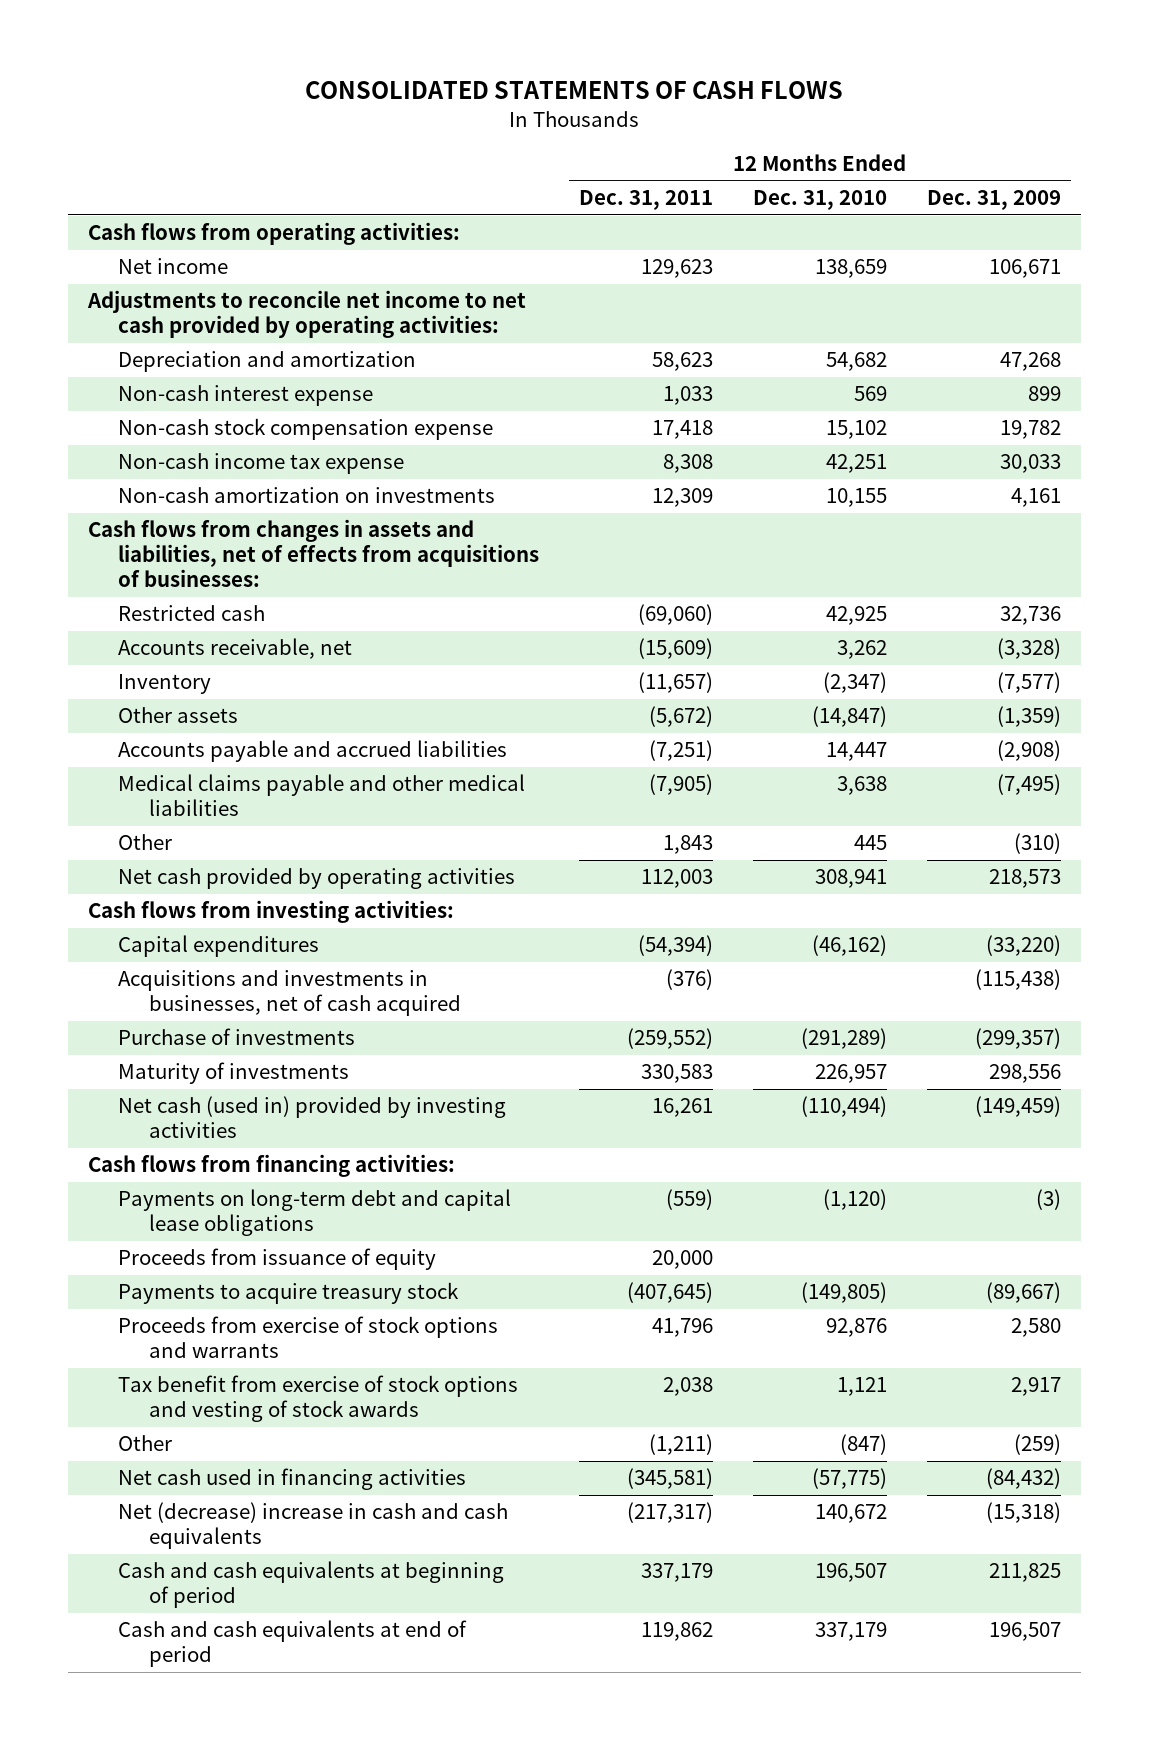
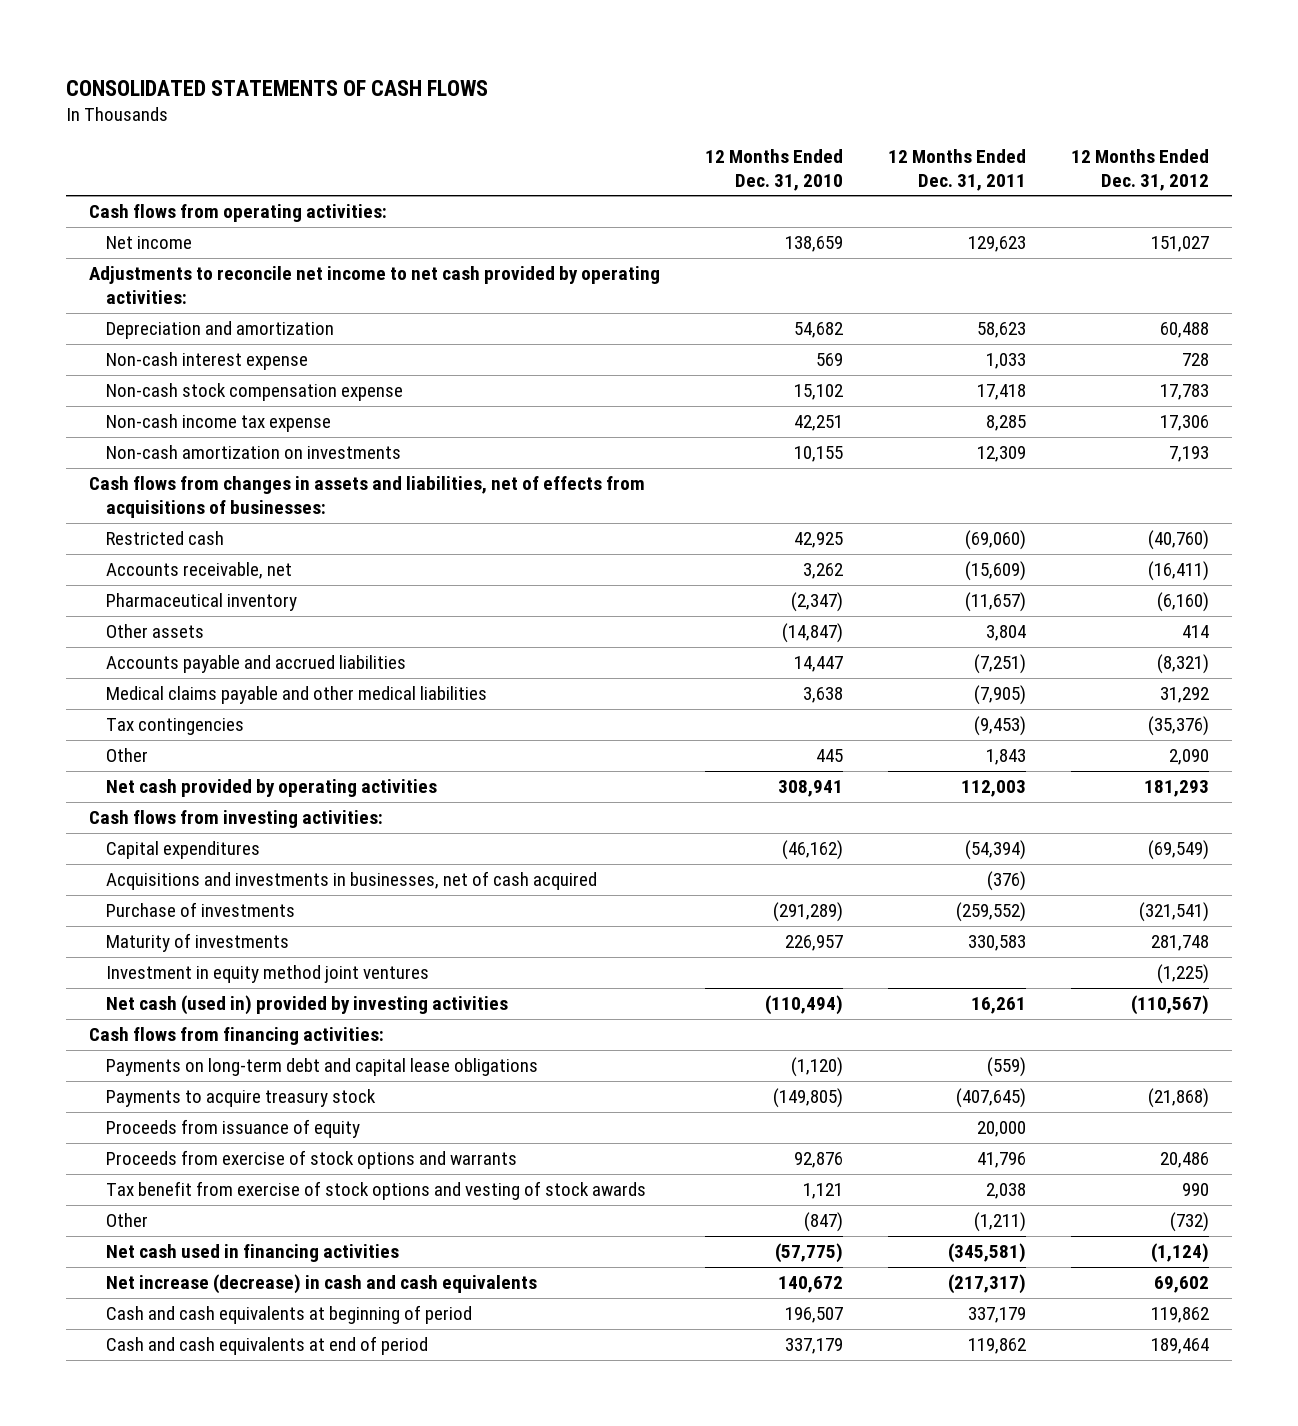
[926,190,1061,211] Dec. 31, 2009 -> none
none -> [1071,149,1210,191] 12 Months Ended Dec. 31, 2012
[663,454,714,474] 8,308 -> [985,415,1026,432] 8,285
[118,674,212,695] Inventory -> [105,593,297,612] Pharmaceutical inventory
[649,706,714,728] (5,672) -> [985,625,1026,642] 3,804
none -> [105,718,244,736] Tax contingencies
none -> [105,965,429,984] Investment in equity method joint ventures
[118,1248,437,1271] Proceeds from issuance of equity -> [105,1119,360,1139] Proceeds from issuance of equity
[118,1502,509,1550] Net (decrease) increase in cash and cash equivalents -> [105,1274,537,1295] Net increase (decrease) in cash and cash equivalents

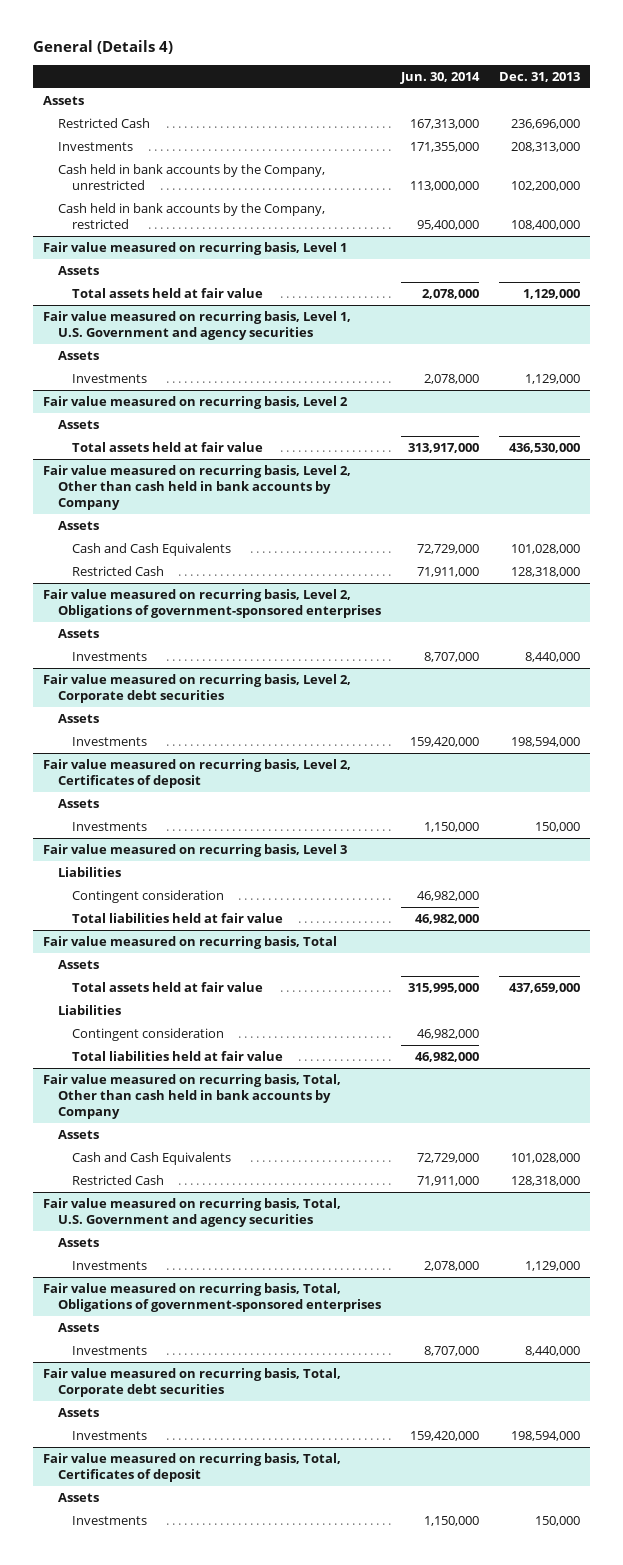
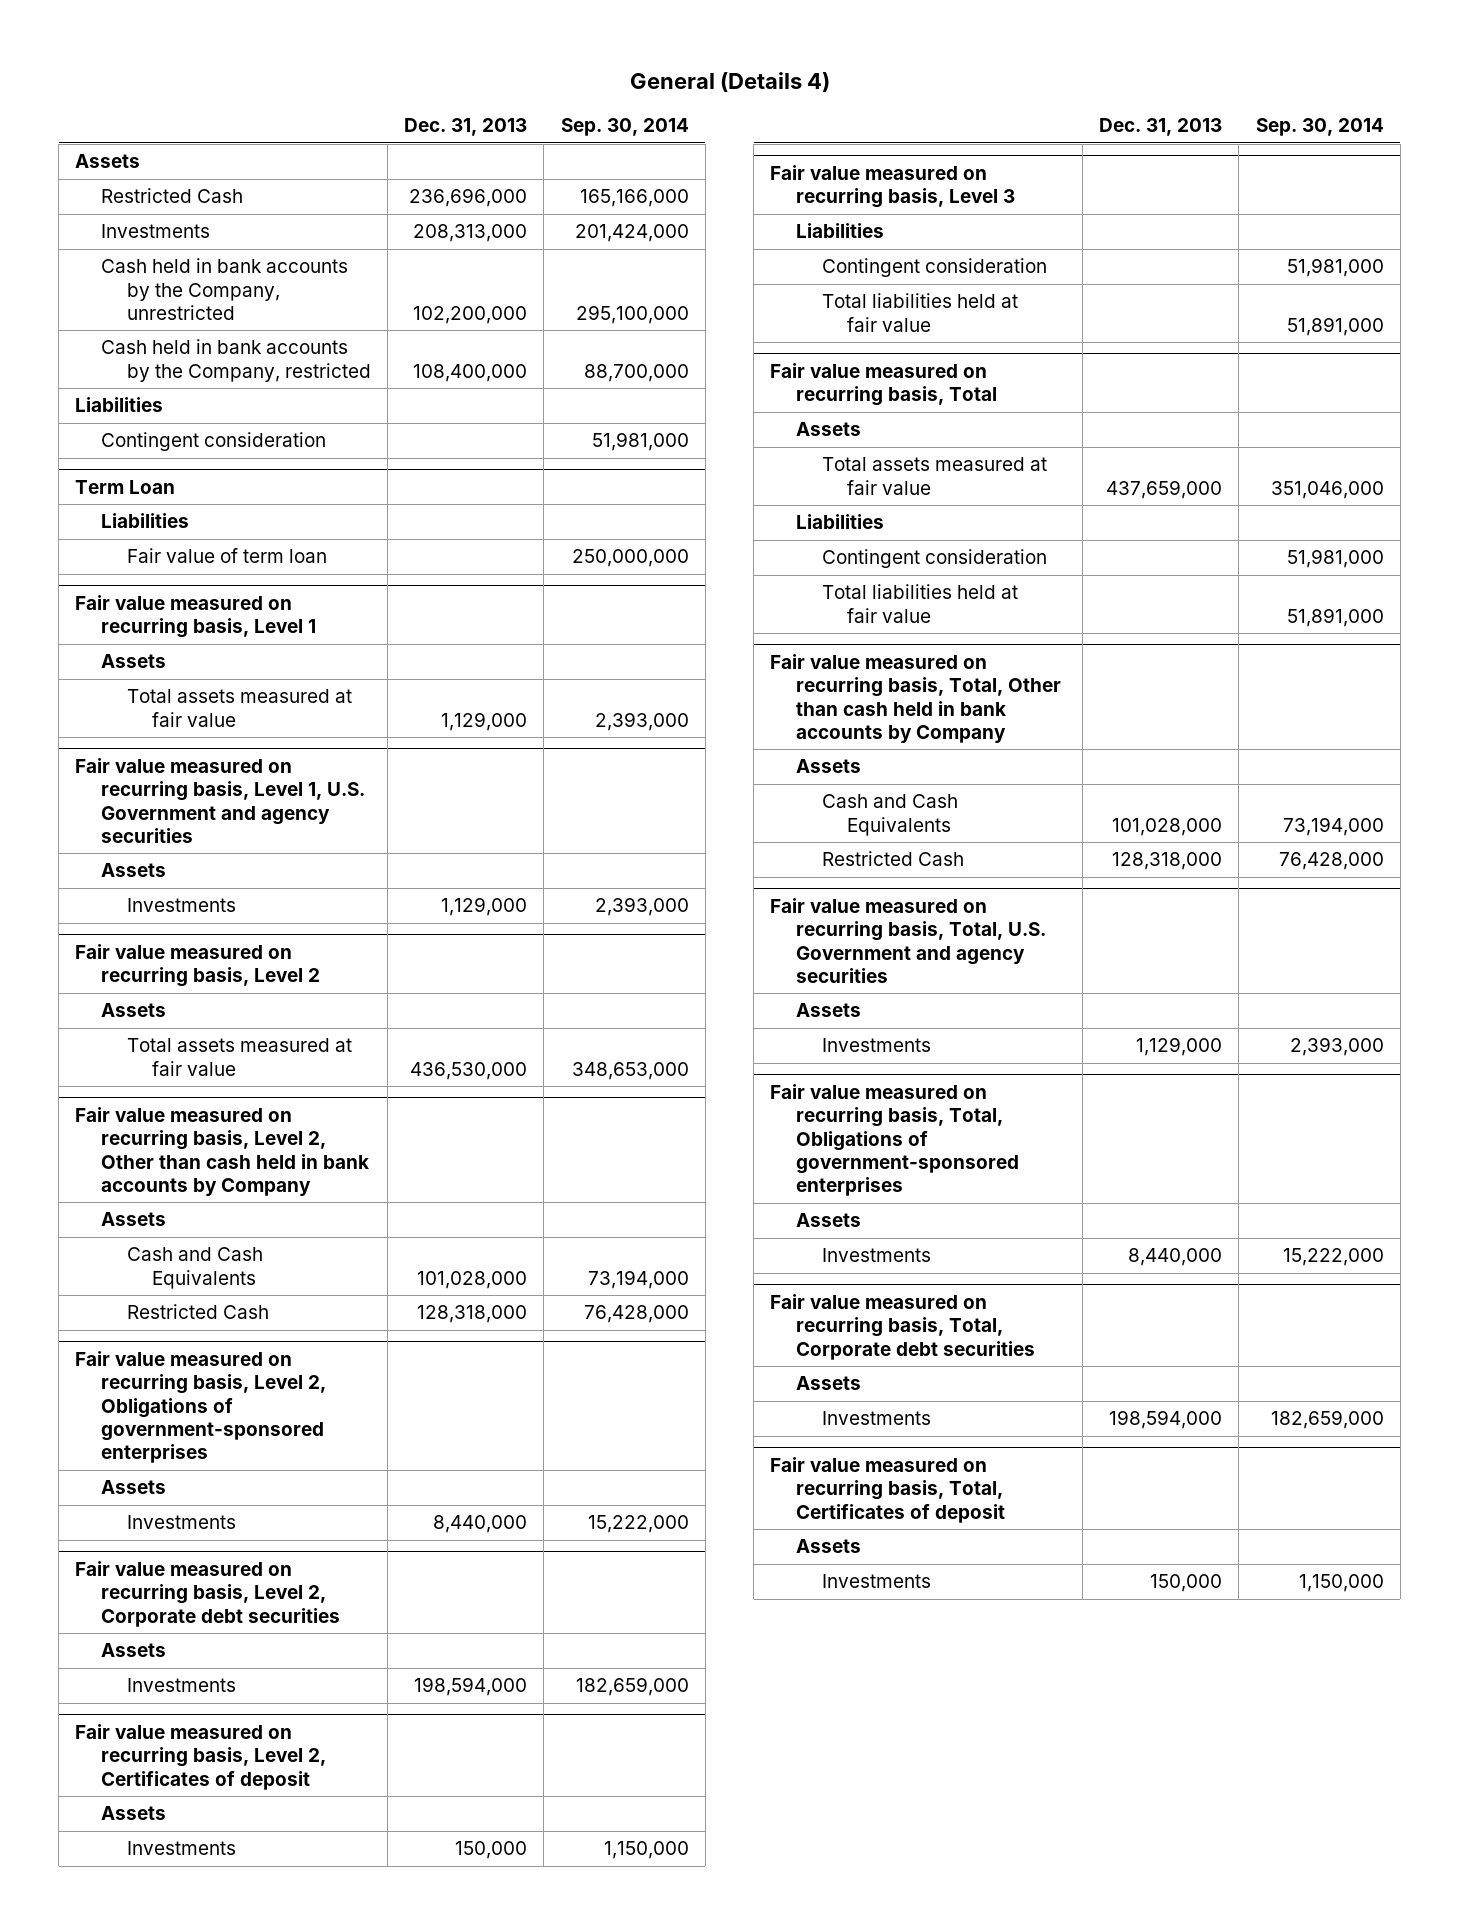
[399,71,480,84] Jun. 30, 2014 -> none
none -> [560,118,689,137] Sep. 30, 2014
none -> [75,397,164,413] Liabilities
none -> [101,432,327,452] Contingent consideration
none -> [75,480,176,495] Term Loan
none -> [101,513,190,529] Liabilities
none -> [126,548,327,564] Fair value of term loan
[72,288,264,299] Total assets held at fair value -> [126,689,352,727] Total assets measured at fair value
[72,442,264,453] Total assets held at fair value -> [126,1038,352,1076] Total assets measured at fair value
[72,982,264,993] Total assets held at fair value -> [821,457,1047,495] Total assets measured at fair value

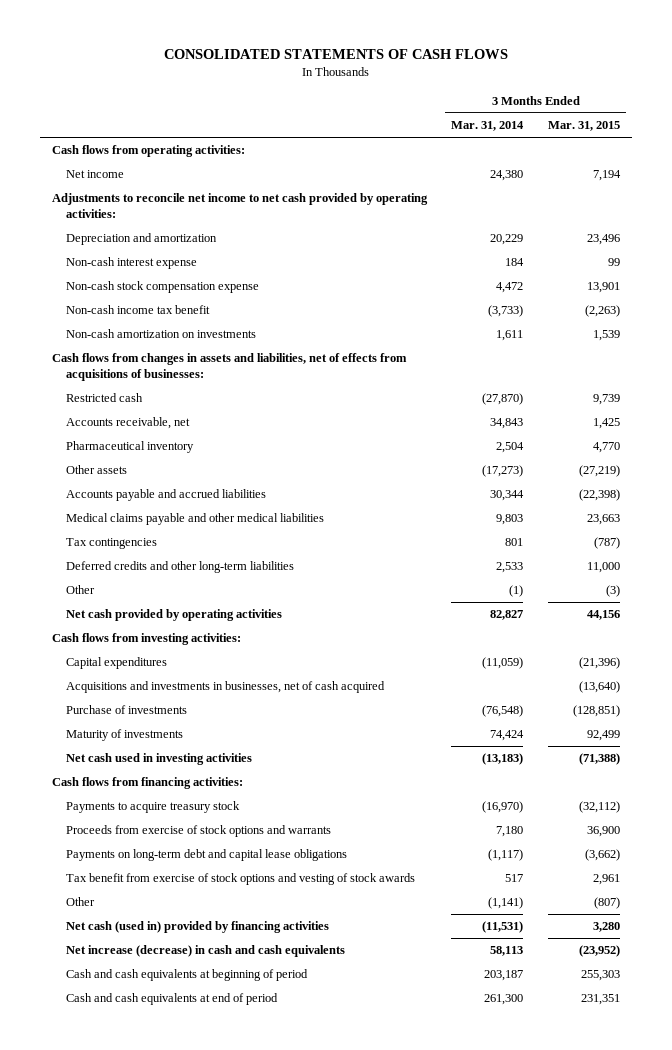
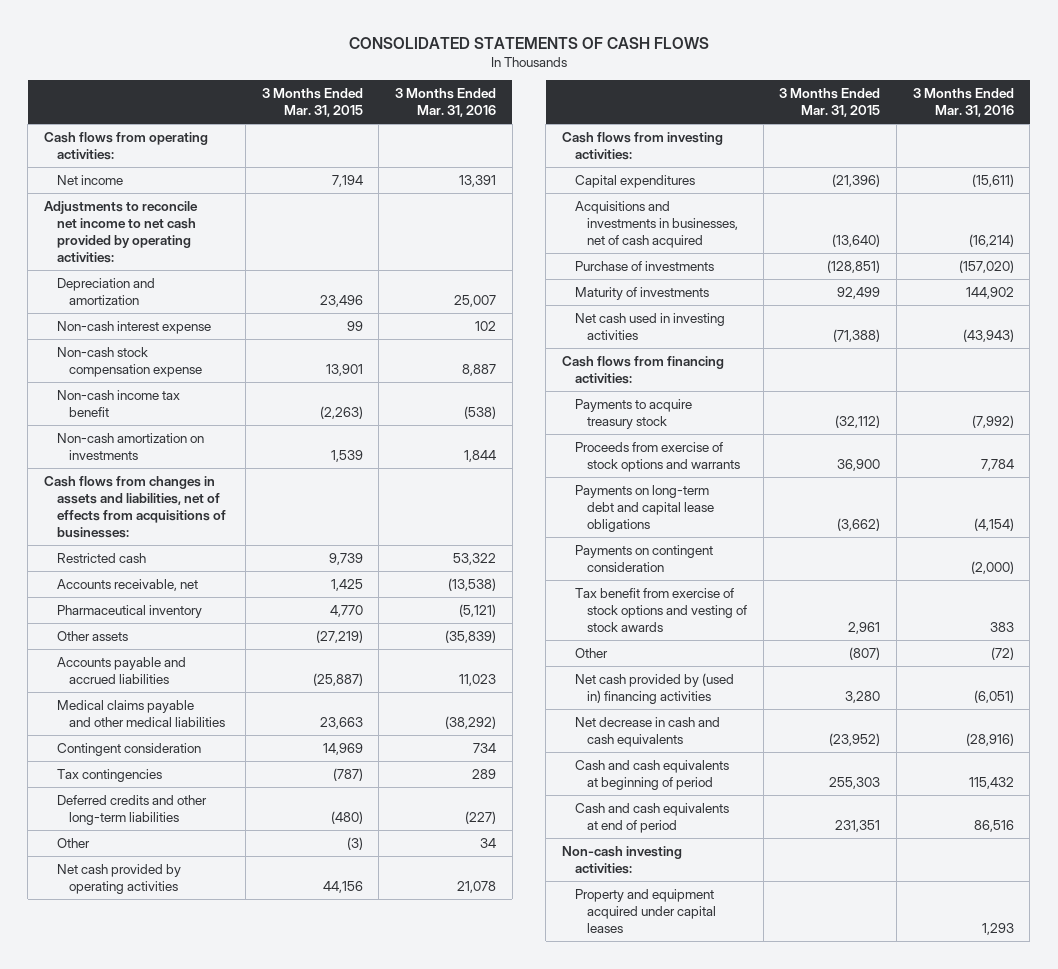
[451,121,525,132] Mar. 31, 2014 -> none
none -> [394,88,496,118] 3 Months Ended Mar. 31, 2016
[578,489,620,502] (22,398) -> [312,672,363,686] (25,887)
none -> [56,742,201,756] Contingent consideration
[586,562,620,574] 11,000 -> [330,810,363,824] (480)
none -> [574,544,713,572] Payments on contingent consideration
[65,921,329,934] Net cash (used in) provided by financing activities -> [574,672,734,704] Net cash provided by (used in) financing activities
[65,945,345,958] Net increase (decrease) in cash and cash equivalents -> [574,716,720,747] Net decrease in cash and cash equivalents
none -> [561,845,682,874] Non-cash investing activities:
none -> [574,888,717,934] Property and equipment acquired under capital leases

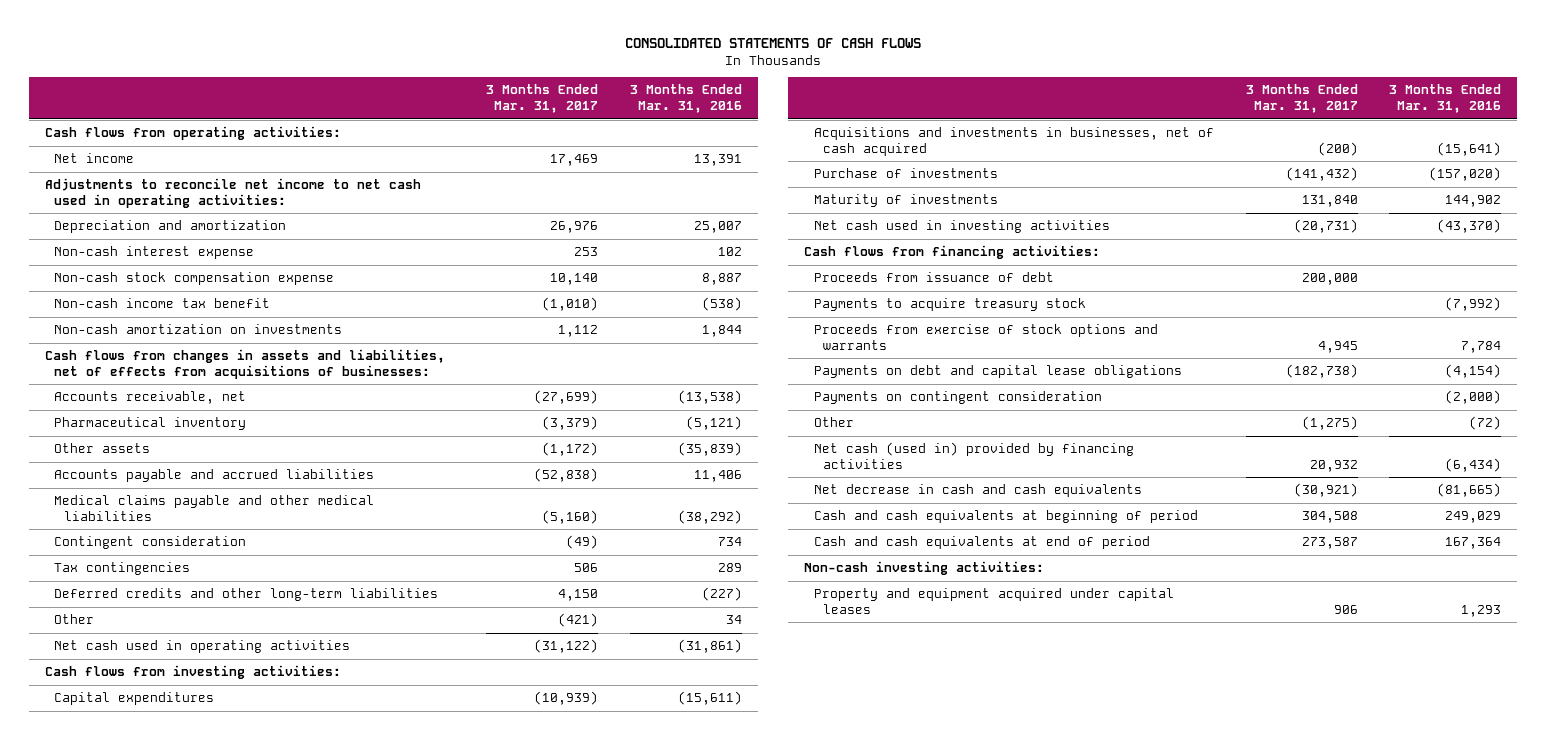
[261,88,363,118] 3 Months Ended Mar. 31, 2015 -> none
none -> [485,84,598,114] 3 Months Ended Mar. 31, 2017
[44,200,199,264] Adjustments to reconcile net income to net cash provided by operating activities: -> [44,178,421,208] Adjustments to reconcile net income to net cash used in operating activities:
[56,552,146,563] Restricted cash -> none
[458,673,496,686] 11,023 -> [693,470,742,483] 11,406
[56,863,181,894] Net cash provided by operating activities -> [54,640,351,654] Net cash used in operating activities
[456,880,496,893] 21,078 -> [677,639,742,654] (31,861)
[968,234,1014,248] (16,214) -> [1437,141,1502,156] (15,641)
[962,328,1014,342] (43,943) -> [1437,219,1502,234] (43,370)
none -> [813,272,1054,283] Proceeds from issuance of debt
[574,484,715,533] Payments on long-term debt and capital lease obligations -> [813,365,1182,379] Payments on debt and capital lease obligations
[574,587,748,633] Tax benefit from exercise of stock options and vesting of stock awards -> none
[574,672,734,704] Net cash provided by (used in) financing activities -> [813,442,1134,469] Net cash (used in) provided by financing activities
[973,689,1014,703] (6,051) -> [1445,457,1502,472] (6,434)
[965,732,1014,746] (28,916) -> [1437,483,1502,498] (81,665)
[968,776,1014,789] 115,432 -> [1445,511,1502,524] 249,029
[973,819,1014,832] 86,516 -> [1445,537,1502,550] 167,364

